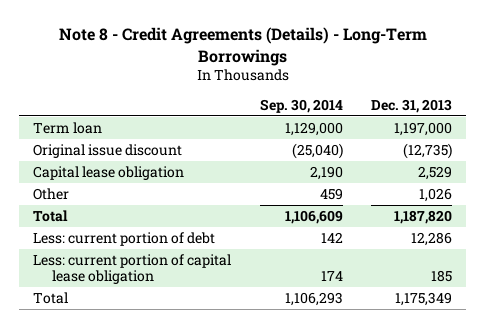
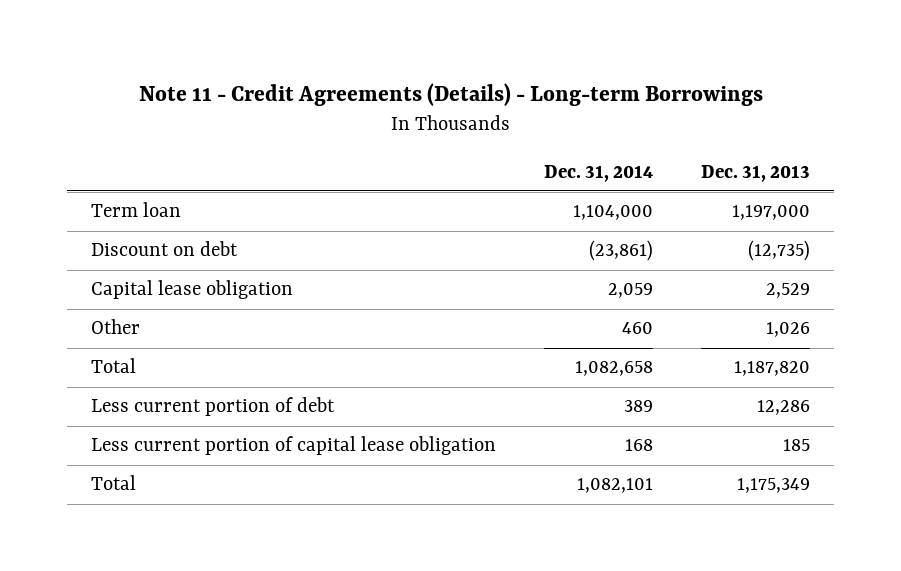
[58,27,427,66] Note 8 - Credit Agreements (Details) - Long-Term Borrowings -> [138,83,763,107] Note 11 - Credit Agreements (Details) - Long-term Borrowings
[259,98,343,113] Sep. 30, 2014 -> none
none -> [544,164,654,182] Dec. 31, 2014
[33,143,183,158] Original issue discount -> [91,241,239,257] Discount on debt
[33,231,216,246] Less: current portion of debt -> [91,397,336,417] Less current portion of debt
[33,253,232,285] Less: current portion of capital lease obligation -> [91,436,497,456] Less current portion of capital lease obligation

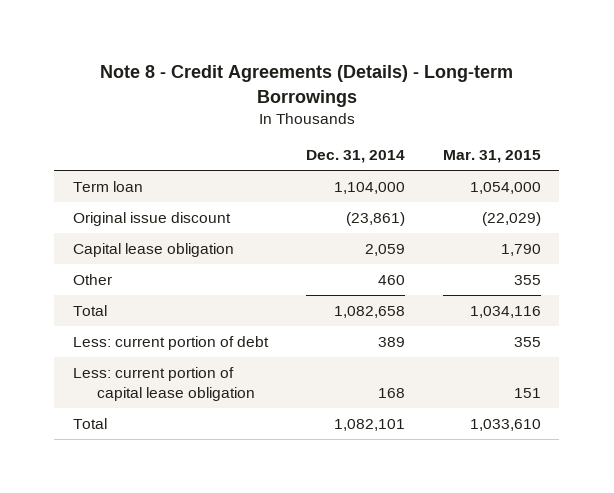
[138,83,763,107] Note 11 - Credit Agreements (Details) - Long-term Borrowings -> [99,65,513,107] Note 8 - Credit Agreements (Details) - Long-term Borrowings
[700,164,810,182] Dec. 31, 2013 -> none
none -> [442,150,541,164] Mar. 31, 2015
[91,241,239,257] Discount on debt -> [73,211,232,226] Original issue discount
[91,397,336,417] Less current portion of debt -> [73,335,270,350] Less: current portion of debt
[91,436,497,456] Less current portion of capital lease obligation -> [73,366,256,401] Less: current portion of capital lease obligation

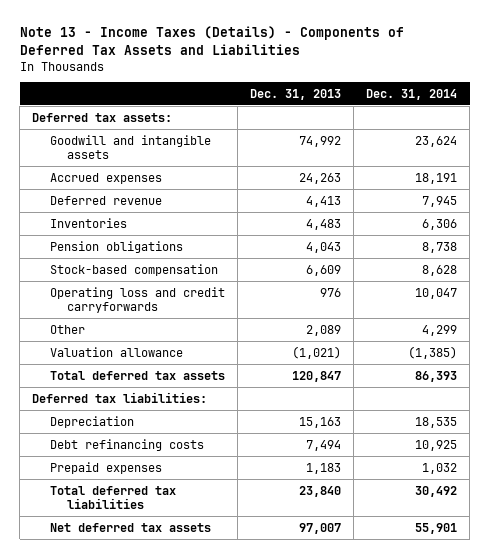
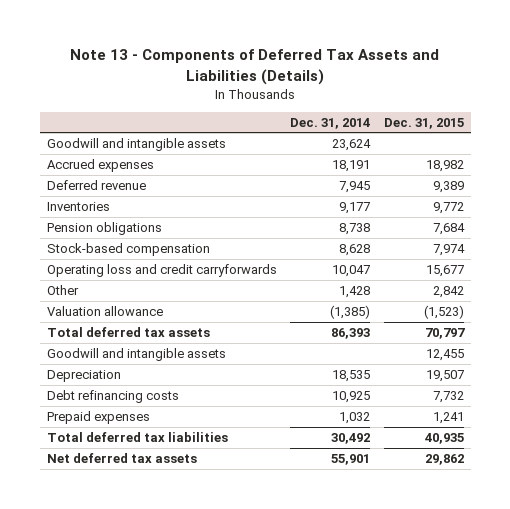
[19,26,404,56] Note 13 - Income Taxes (Details) - Components of Deferred Tax Assets and Liabilities -> [70,49,440,85] Note 13 - Components of Deferred Tax Assets and Liabilities (Details)
[249,88,341,100] Dec. 31, 2013 -> none
none -> [383,117,464,129] Dec. 31, 2015
[32,112,173,122] Deferred tax assets: -> none
[422,218,458,230] 6,306 -> [339,201,371,214] 9,177
[422,324,458,336] 4,299 -> [339,285,371,298] 1,428
[32,391,208,403] Deferred tax liabilities: -> none
none -> [46,347,226,361] Goodwill and intangible assets

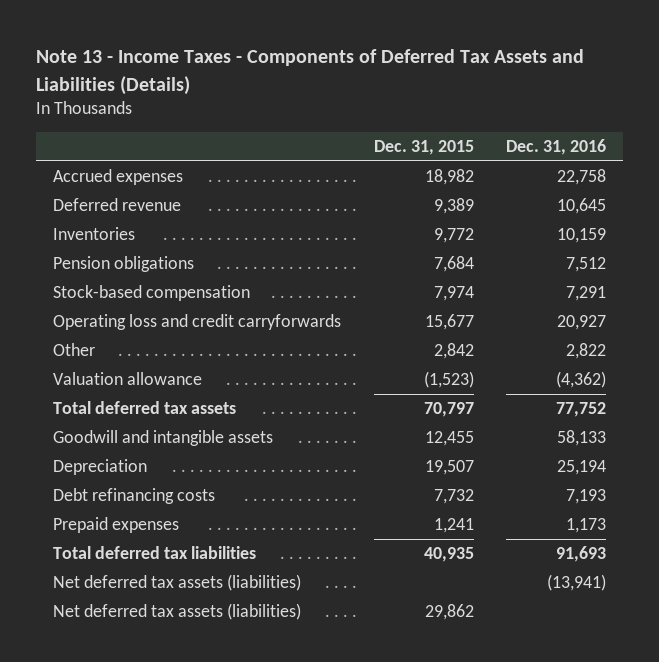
[70,49,440,85] Note 13 - Components of Deferred Tax Assets and Liabilities (Details) -> [36,49,585,95] Note 13 - Income Taxes - Components of Deferred Tax Assets and Liabilities (Details)
[290,117,371,129] Dec. 31, 2014 -> none
none -> [506,138,607,155] Dec. 31, 2016
[46,137,226,151] Goodwill and intangible assets -> none
none -> [52,574,301,592] Net deferred tax assets (liabilities)
[46,452,197,463] Net deferred tax assets -> [52,603,301,621] Net deferred tax assets (liabilities)

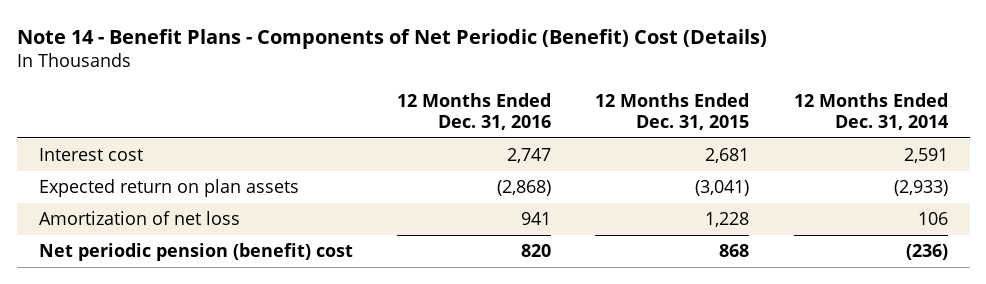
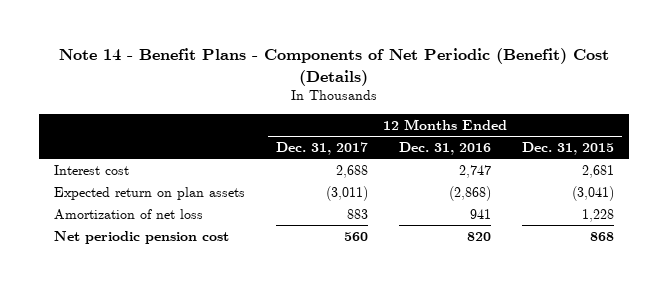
[793,92,948,130] 12 Months Ended Dec. 31, 2014 -> none
none -> [276,142,369,156] Dec. 31, 2017
[38,243,353,262] Net periodic pension (benefit) cost -> [54,230,230,244] Net periodic pension cost

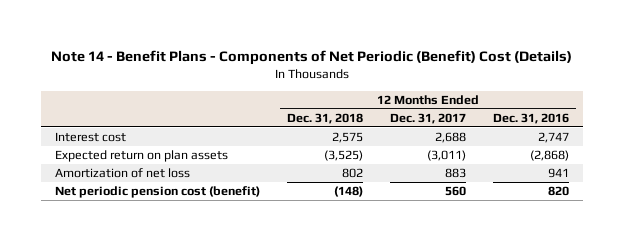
[521,142,614,156] Dec. 31, 2015 -> none
none -> [286,112,363,124] Dec. 31, 2018
[54,230,230,244] Net periodic pension cost -> [54,186,260,199] Net periodic pension cost (benefit)

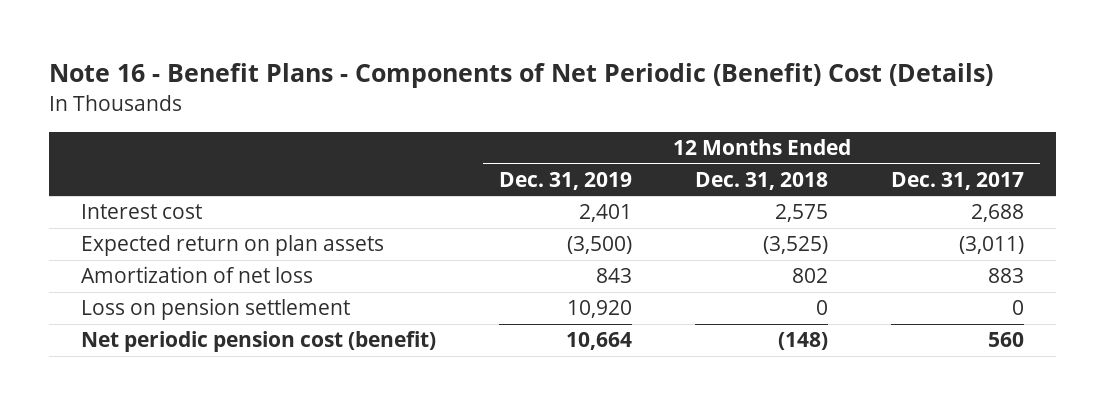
[50,49,572,65] Note 14 - Benefit Plans - Components of Net Periodic (Benefit) Cost (Details) -> [49,63,994,89] Note 16 - Benefit Plans - Components of Net Periodic (Benefit) Cost (Details)
[493,112,570,124] Dec. 31, 2016 -> none
none -> [499,171,633,190] Dec. 31, 2019
none -> [80,298,350,321] Loss on pension settlement

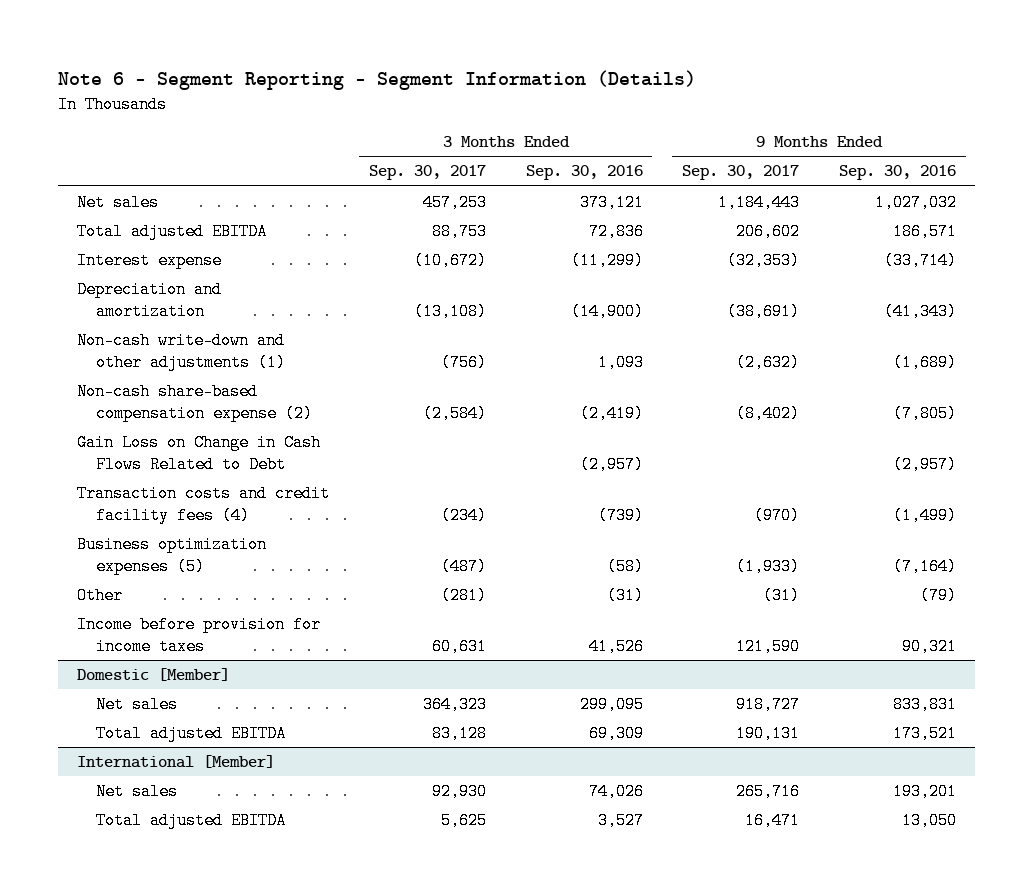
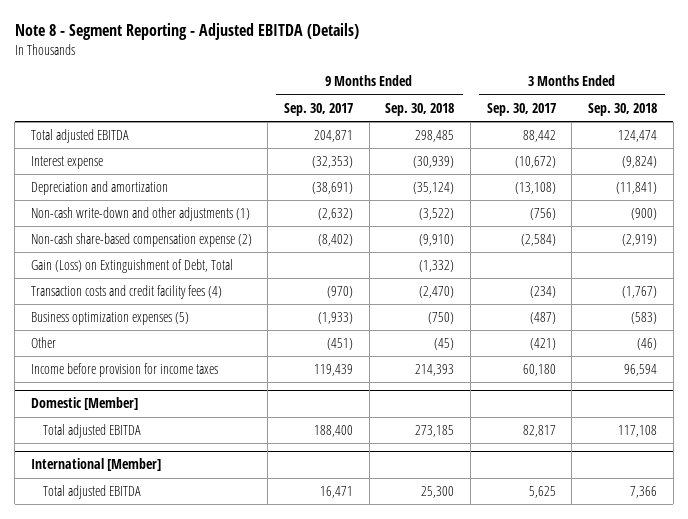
[57,70,696,91] Note 6 - Segment Reporting - Segment Information (Details) -> [14,22,359,40] Note 8 - Segment Reporting - Adjusted EBITDA (Details)
[525,165,643,181] Sep. 30, 2016 -> none
[838,165,956,181] Sep. 30, 2016 -> none
none -> [385,102,455,116] Sep. 30, 2018
none -> [588,102,658,116] Sep. 30, 2018
[77,194,160,212] Net sales -> none
[431,223,487,241] 88,753 -> [522,130,556,143] 88,442
[736,223,801,241] 206,602 -> [314,130,354,143] 204,871
[77,434,322,473] Gain Loss on Change in Cash Flows Related to Debt -> none
none -> [30,259,233,274] Gain (Loss) on Extinguishment of Debt, Total
[440,587,487,605] (281) -> [529,338,556,351] (421)
[763,587,801,605] (31) -> [327,338,354,351] (451)
[431,637,487,655] 60,631 -> [522,364,556,377] 60,180
[736,637,801,655] 121,590 -> [314,364,354,377] 119,439
[96,696,179,714] Net sales -> none
[431,725,487,743] 83,128 -> [522,425,556,438] 82,817
[736,725,801,743] 190,131 -> [314,425,354,438] 188,400
[96,783,179,801] Net sales -> none

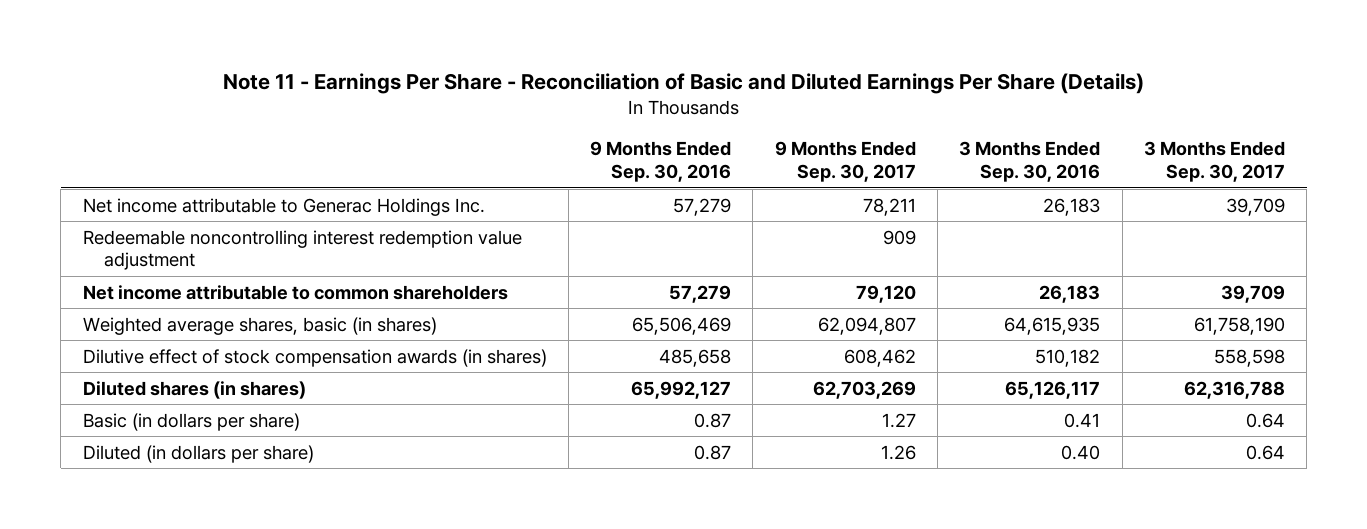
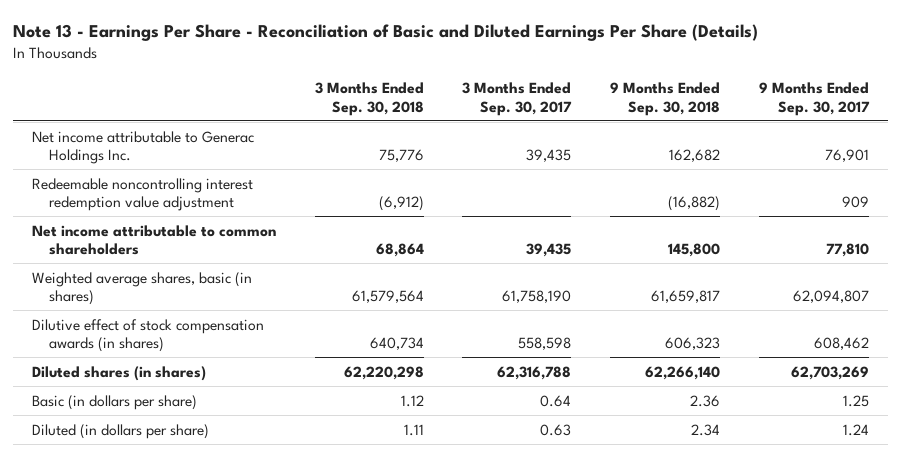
[222,73,1144,95] Note 11 - Earnings Per Share - Reconciliation of Basic and Diluted Earnings Per Share (Details) -> [12,23,758,41] Note 13 - Earnings Per Share - Reconciliation of Basic and Diluted Earnings Per Share (Details)
[590,141,732,182] 9 Months Ended Sep. 30, 2016 -> none
[959,141,1101,182] 3 Months Ended Sep. 30, 2016 -> none
none -> [314,82,424,116] 3 Months Ended Sep. 30, 2018
none -> [610,82,721,116] 9 Months Ended Sep. 30, 2018
[862,197,916,216] 78,211 -> [825,148,870,162] 76,901
[1225,197,1285,216] 39,709 -> [526,148,572,162] 39,435
[855,284,916,303] 79,120 -> [826,242,870,257] 77,810
[1220,284,1285,303] 39,709 -> [526,242,572,257] 39,435
[881,412,916,428] 1.27 -> [843,394,870,407] 1.25
[880,444,916,460] 1.26 -> [843,423,870,436] 1.24
[1245,444,1285,460] 0.64 -> [540,423,572,436] 0.63

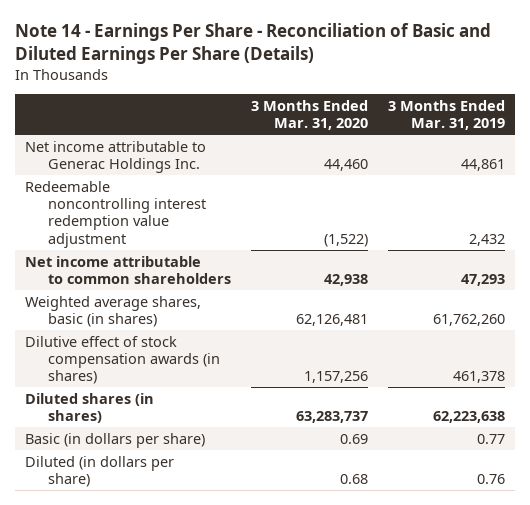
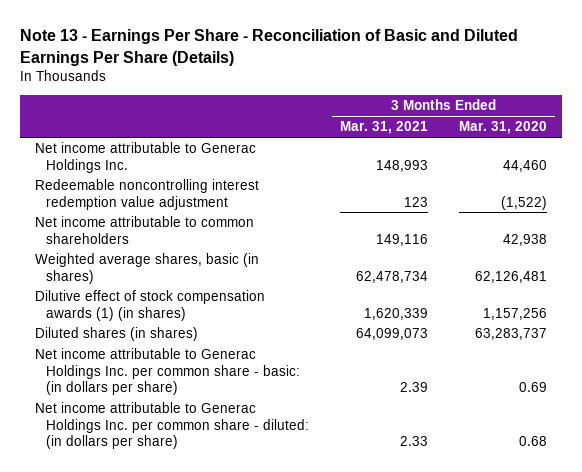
[14,23,491,65] Note 14 - Earnings Per Share - Reconciliation of Basic and Diluted Earnings Per Share (Details) -> [20,29,519,66] Note 13 - Earnings Per Share - Reconciliation of Basic and Diluted Earnings Per Share (Details)
[387,99,505,131] 3 Months Ended Mar. 31, 2019 -> none
none -> [340,121,429,135] Mar. 31, 2021
[24,335,220,385] Dilutive effect of stock compensation awards (in shares) -> [35,290,266,321] Dilutive effect of stock compensation awards (1) (in shares)
[24,432,205,448] Basic (in dollars per share) -> [35,348,301,395] Net income attributable to Generac Holdings Inc. per common share - basic: (in dollars per share)
[24,455,174,487] Diluted (in dollars per share) -> [35,402,310,449] Net income attributable to Generac Holdings Inc. per common share - diluted: (in dollars per share)

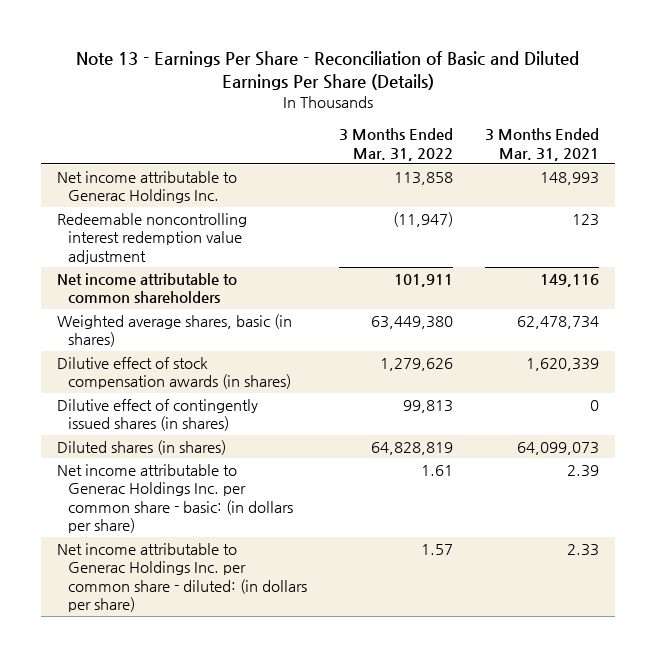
[458,121,547,135] Mar. 31, 2020 -> none
none -> [338,128,453,161] 3 Months Ended Mar. 31, 2022
[35,290,266,321] Dilutive effect of stock compensation awards (1) (in shares) -> [57,356,292,390] Dilutive effect of stock compensation awards (in shares)
none -> [57,398,259,432] Dilutive effect of contingently issued shares (in shares)

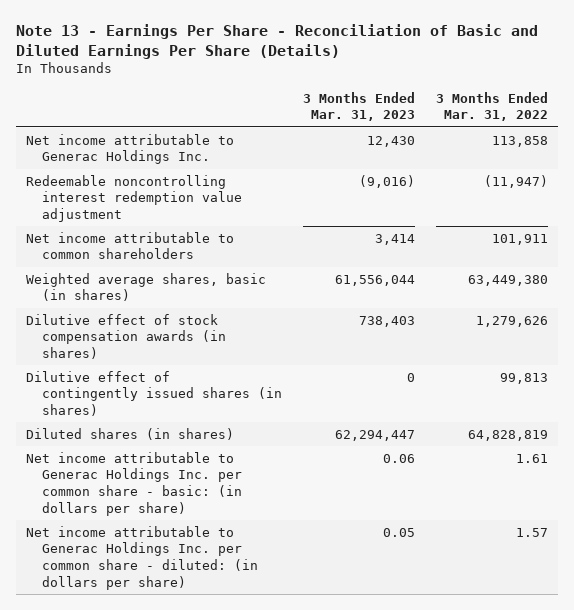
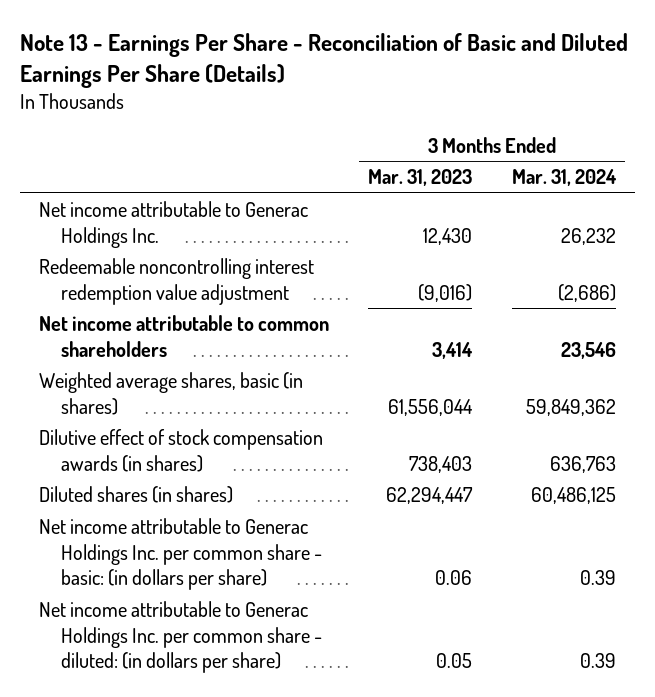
[435,91,548,122] 3 Months Ended Mar. 31, 2022 -> none
none -> [511,169,617,187] Mar. 31, 2024
[26,370,282,416] Dilutive effect of contingently issued shares (in shares) -> none

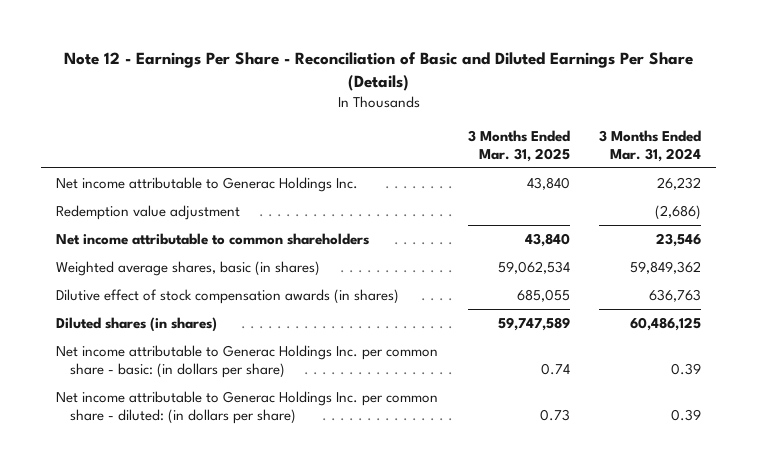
[19,33,628,89] Note 13 - Earnings Per Share - Reconciliation of Basic and Diluted Earnings Per Share (Details) -> [63,52,693,92] Note 12 - Earnings Per Share - Reconciliation of Basic and Diluted Earnings Per Share (Details)
[368,169,473,187] Mar. 31, 2023 -> none
none -> [467,129,570,162] 3 Months Ended Mar. 31, 2025
[39,258,315,305] Redeemable noncontrolling interest redemption value adjustment -> [56,204,241,220] Redemption value adjustment

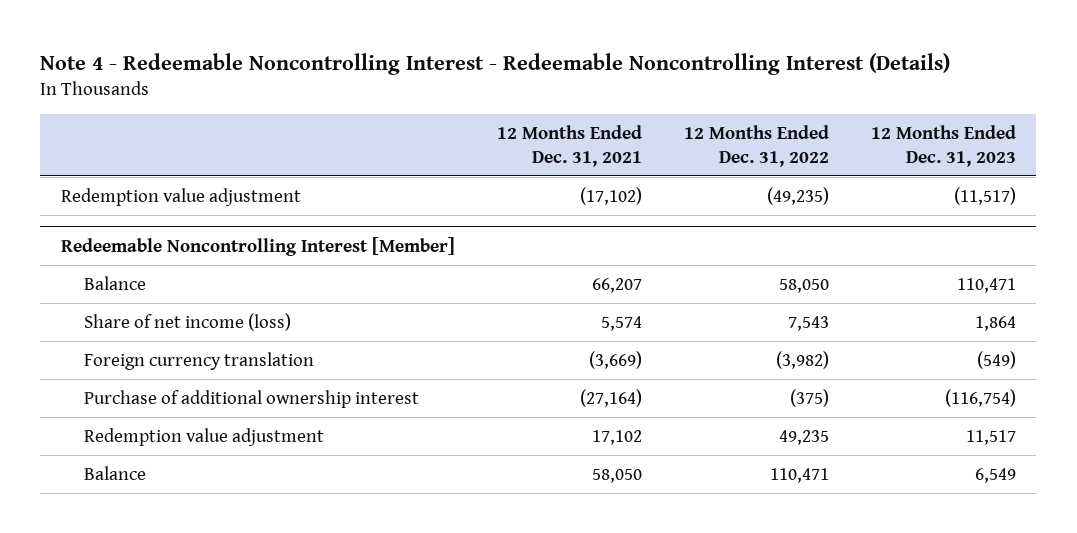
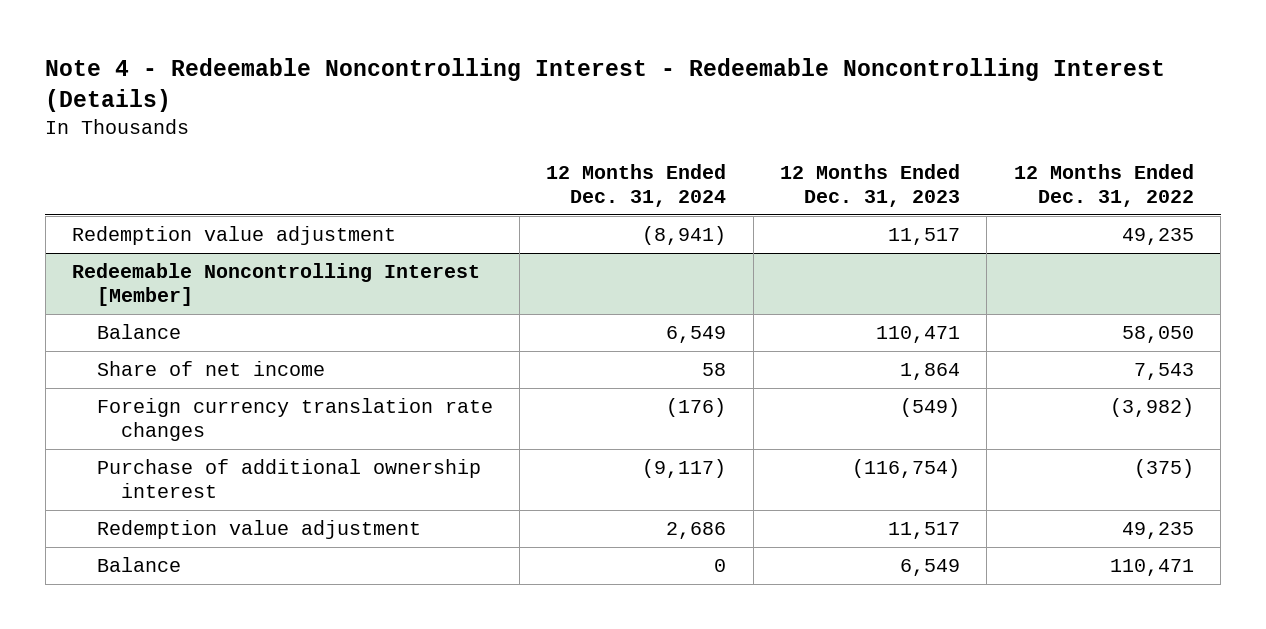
[496,125,642,167] 12 Months Ended Dec. 31, 2021 -> none
none -> [546,164,727,208] 12 Months Ended Dec. 31, 2024
[766,186,829,205] (49,235) -> [1121,227,1194,245] 49,235
[953,186,1016,205] (11,517) -> [887,227,960,245] 11,517
[84,312,292,331] Share of net income (loss) -> [96,360,325,376] Share of net income
[84,351,315,370] Foreign currency translation -> [96,397,493,442] Foreign currency translation rate changes

